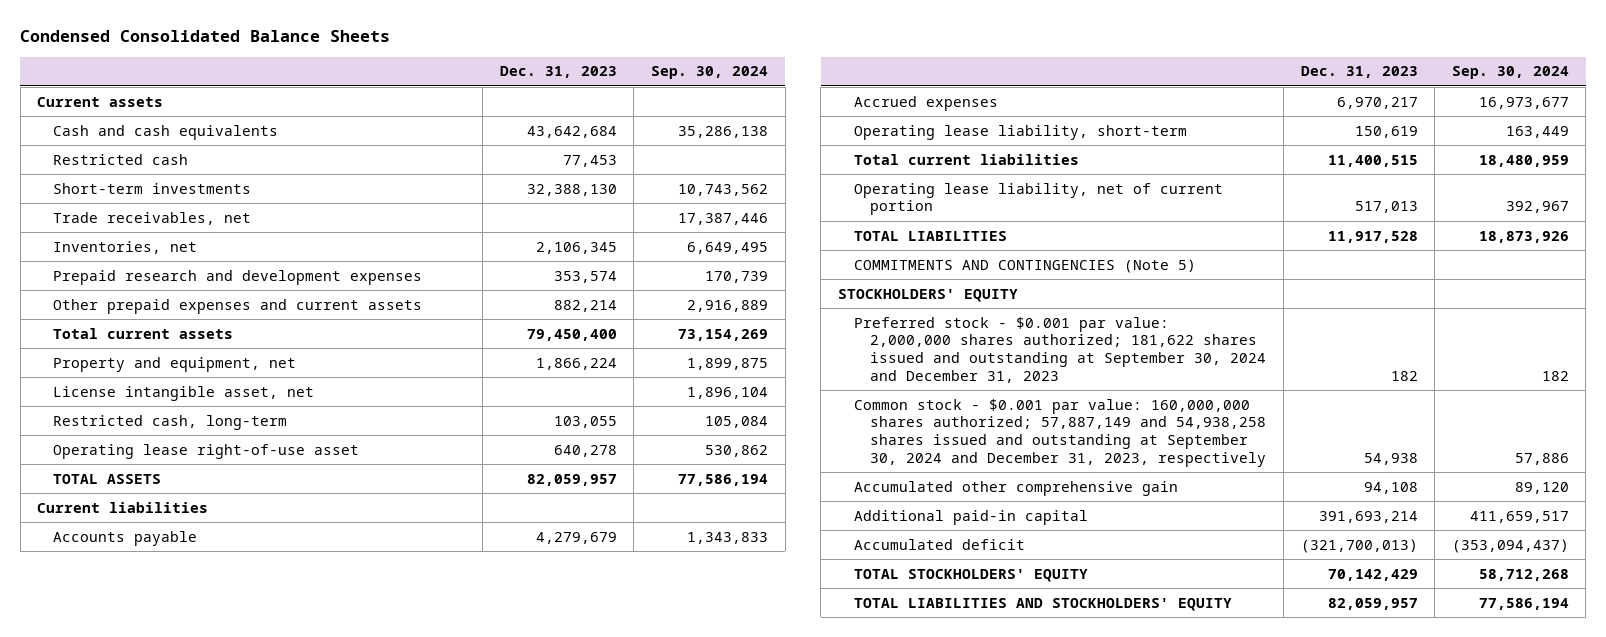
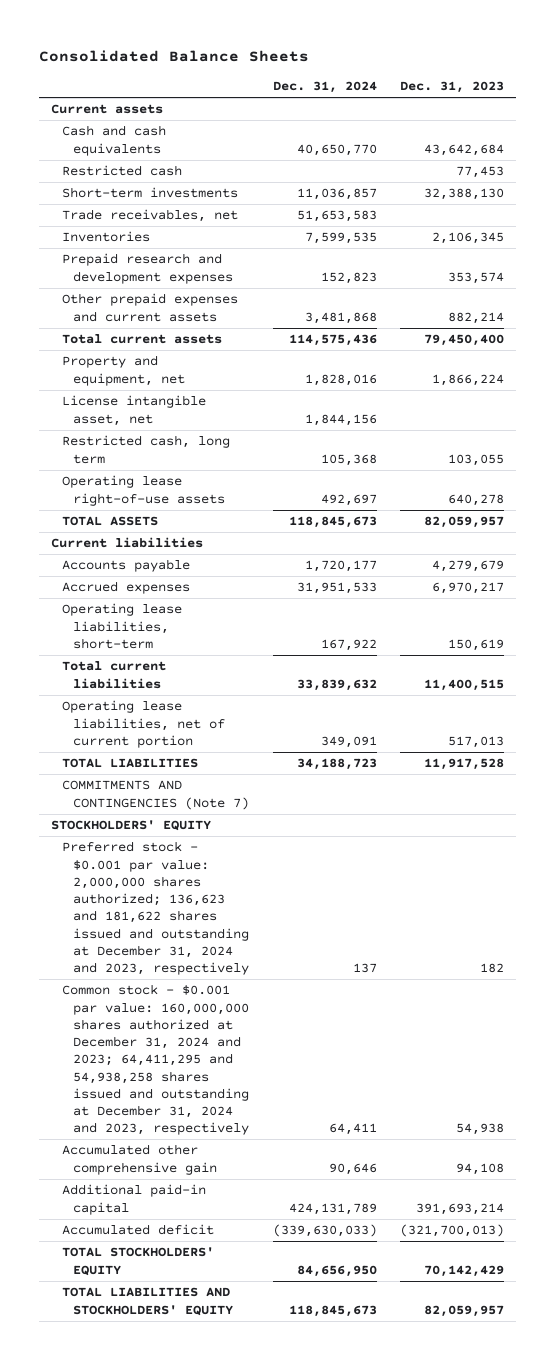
[20,30,391,43] Condensed Consolidated Balance Sheets -> [39,49,310,62] Consolidated Balance Sheets
[651,66,769,80] Sep. 30, 2024 -> none
none -> [272,81,377,94] Dec. 31, 2024
[53,240,198,254] Inventories, net -> [62,231,151,243] Inventories
[53,414,288,430] Restricted cash, long-term -> [62,435,231,464] Restricted cash, long term
[53,443,360,459] Operating lease right-of-use asset -> [62,475,226,506] Operating lease right-of-use assets
[854,124,1188,140] Operating lease liability, short-term -> [62,603,183,649] Operating lease liabilities, short-term
[854,182,1224,216] Operating lease liability, net of current portion -> [62,700,226,748] Operating lease liabilities, net of current portion
[854,258,1197,273] COMMITMENTS AND CONTINGENCIES (Note 5) -> [62,780,250,810] COMMITMENTS AND CONTINGENCIES (Note 7)
[854,316,1267,383] Preferred stock - $0.001 par value: 2,000,000 shares authorized; 181,622 shares issued and outstanding at September 30, 2024 and December 31, 2023 -> [62,841,250,976] Preferred stock - $0.001 par value: 2,000,000 shares authorized; 136,623 and 181,622 shares issued and outstanding at December 31, 2024 and 2023, respectively
[854,398,1267,467] Common stock - $0.001 par value: 160,000,000 shares authorized; 57,887,149 and 54,938,258 shares issued and outstanding at September 30, 2024 and December 31, 2023, respectively -> [62,984,250,1136] Common stock - $0.001 par value: 160,000,000 shares authorized at December 31, 2024 and 2023; 64,411,295 and 54,938,258 shares issued and outstanding at December 31, 2024 and 2023, respectively

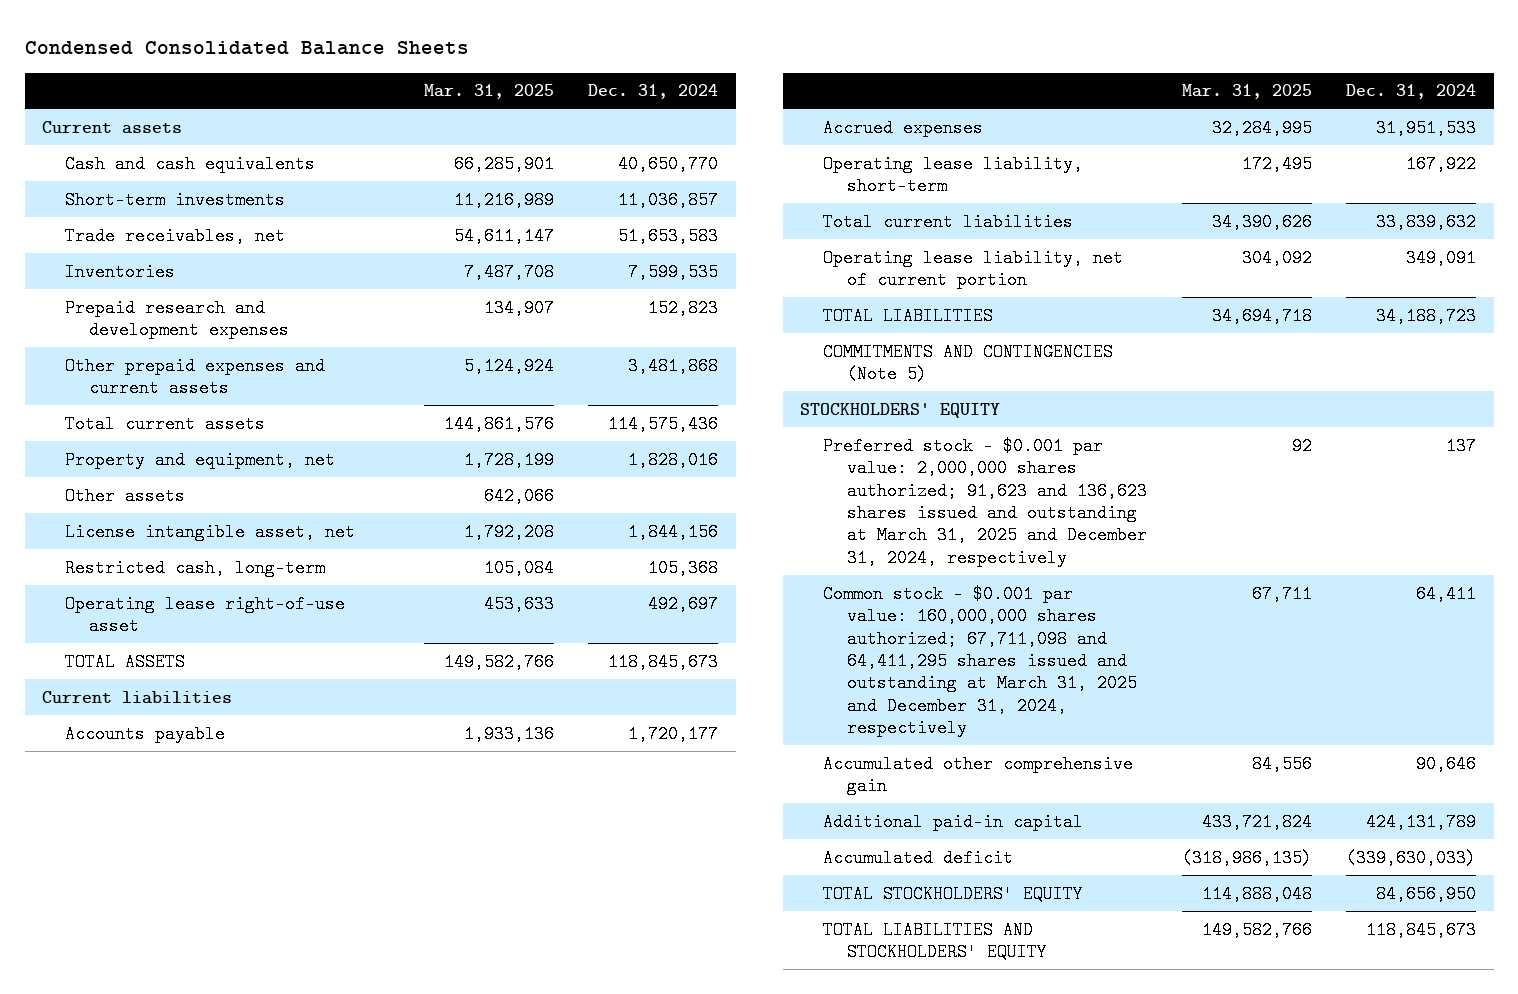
[39,49,310,62] Consolidated Balance Sheets -> [24,40,469,55] Condensed Consolidated Balance Sheets
[399,81,504,94] Dec. 31, 2023 -> none
none -> [423,84,554,100] Mar. 31, 2025
[62,165,183,177] Restricted cash -> none
none -> [65,486,186,505] Other assets
[62,435,231,464] Restricted cash, long term -> [65,558,326,577] Restricted cash, long-term
[62,475,226,506] Operating lease right-of-use assets -> [65,594,346,636] Operating lease right-of-use asset
[62,603,183,649] Operating lease liabilities, short-term -> [823,154,1084,196] Operating lease liability, short-term
[62,700,226,748] Operating lease liabilities, net of current portion -> [823,248,1124,290] Operating lease liability, net of current portion
[62,780,250,810] COMMITMENTS AND CONTINGENCIES (Note 7) -> [823,342,1114,384] COMMITMENTS AND CONTINGENCIES (Note 5)
[62,841,250,976] Preferred stock - $0.001 par value: 2,000,000 shares authorized; 136,623 and 181,622 shares issued and outstanding at December 31, 2024 and 2023, respectively -> [823,436,1147,567] Preferred stock - $0.001 par value: 2,000,000 shares authorized; 91,623 and 136,623 shares issued and outstanding at March 31, 2025 and December 31, 2024, respectively
[62,984,250,1136] Common stock - $0.001 par value: 160,000,000 shares authorized at December 31, 2024 and 2023; 64,411,295 and 54,938,258 shares issued and outstanding at December 31, 2024 and 2023, respectively -> [823,584,1137,738] Common stock - $0.001 par value: 160,000,000 shares authorized; 67,711,098 and 64,411,295 shares issued and outstanding at March 31, 2025 and December 31, 2024, respectively

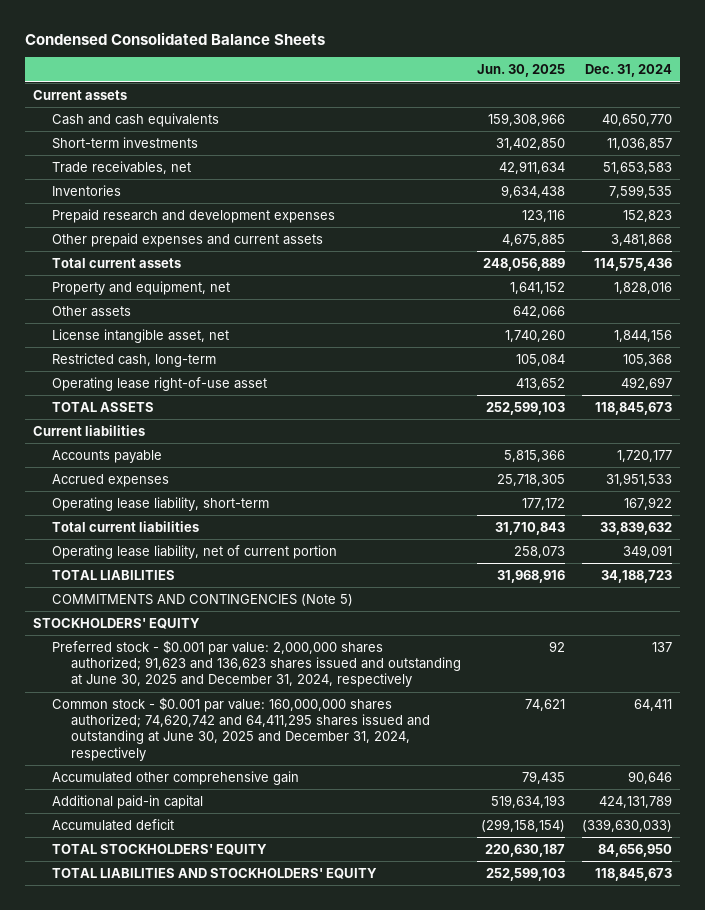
[423,84,554,100] Mar. 31, 2025 -> none
none -> [477,64,566,78] Jun. 30, 2025
[823,436,1147,567] Preferred stock - $0.001 par value: 2,000,000 shares authorized; 91,623 and 136,623 shares issued and outstanding at March 31, 2025 and December 31, 2024, respectively -> [51,639,461,688] Preferred stock - $0.001 par value: 2,000,000 shares authorized; 91,623 and 136,623 shares issued and outstanding at June 30, 2025 and December 31, 2024, respectively
[823,584,1137,738] Common stock - $0.001 par value: 160,000,000 shares authorized; 67,711,098 and 64,411,295 shares issued and outstanding at March 31, 2025 and December 31, 2024, respectively -> [51,696,430,761] Common stock - $0.001 par value: 160,000,000 shares authorized; 74,620,742 and 64,411,295 shares issued and outstanding at June 30, 2025 and December 31, 2024, respectively

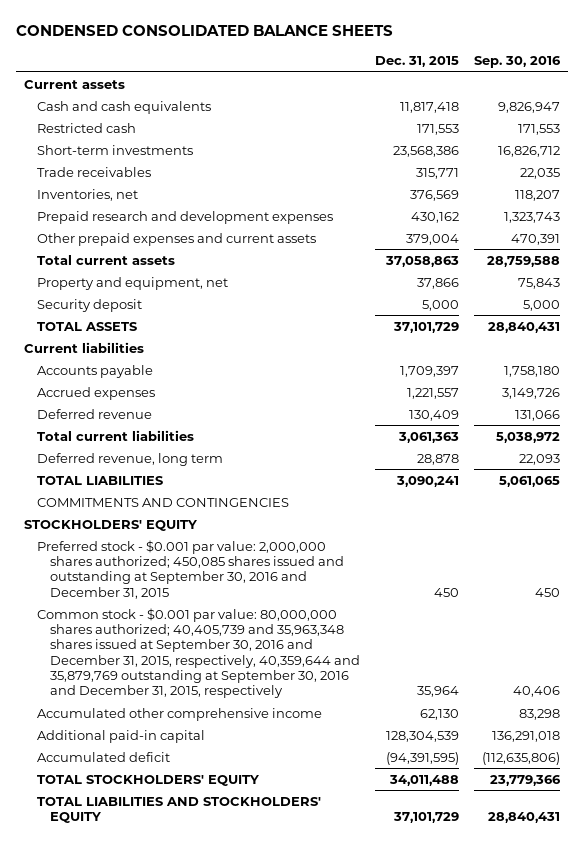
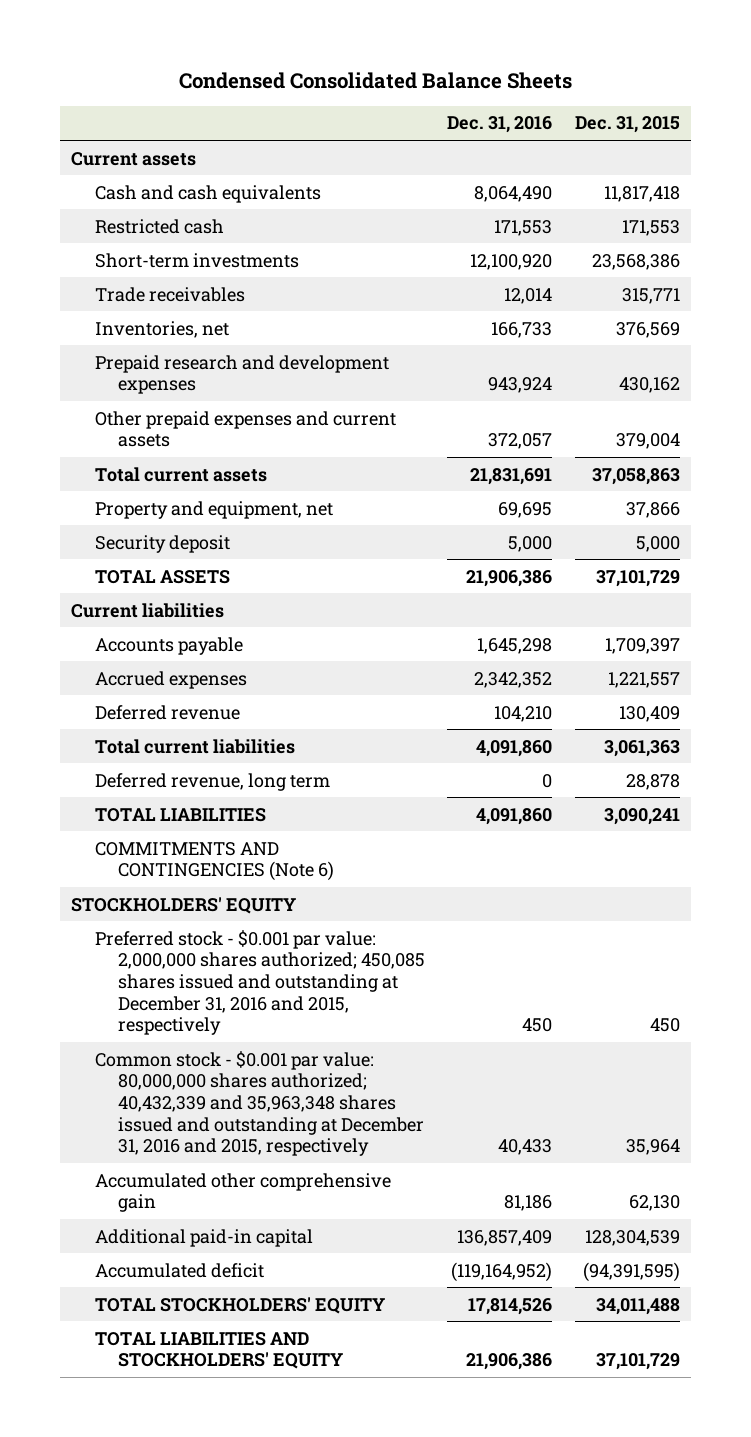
[16,25,394,37] CONDENSED CONSOLIDATED BALANCE SHEETS -> [178,71,572,89] Condensed Consolidated Balance Sheets
[474,56,562,69] Sep. 30, 2016 -> none
none -> [447,116,553,134] Dec. 31, 2016
[36,497,289,507] COMMITMENTS AND CONTINGENCIES -> [94,841,334,882] COMMITMENTS AND CONTINGENCIES (Note 6)
[36,539,344,599] Preferred stock - $0.001 par value: 2,000,000 shares authorized; 450,085 shares issued and outstanding at September 30, 2016 and December 31, 2015 -> [94,929,425,1036] Preferred stock - $0.001 par value: 2,000,000 shares authorized; 450,085 shares issued and outstanding at December 31, 2016 and 2015, respectively
[36,607,360,699] Common stock - $0.001 par value: 80,000,000 shares authorized; 40,405,739 and 35,963,348 shares issued at September 30, 2016 and December 31, 2015, respectively, 40,359,644 and 35,879,769 outstanding at September 30, 2016 and December 31, 2015, respectively -> [94,1050,424,1157] Common stock - $0.001 par value: 80,000,000 shares authorized; 40,432,339 and 35,963,348 shares issued and outstanding at December 31, 2016 and 2015, respectively
[36,707,322,721] Accumulated other comprehensive income -> [94,1172,391,1213] Accumulated other comprehensive gain

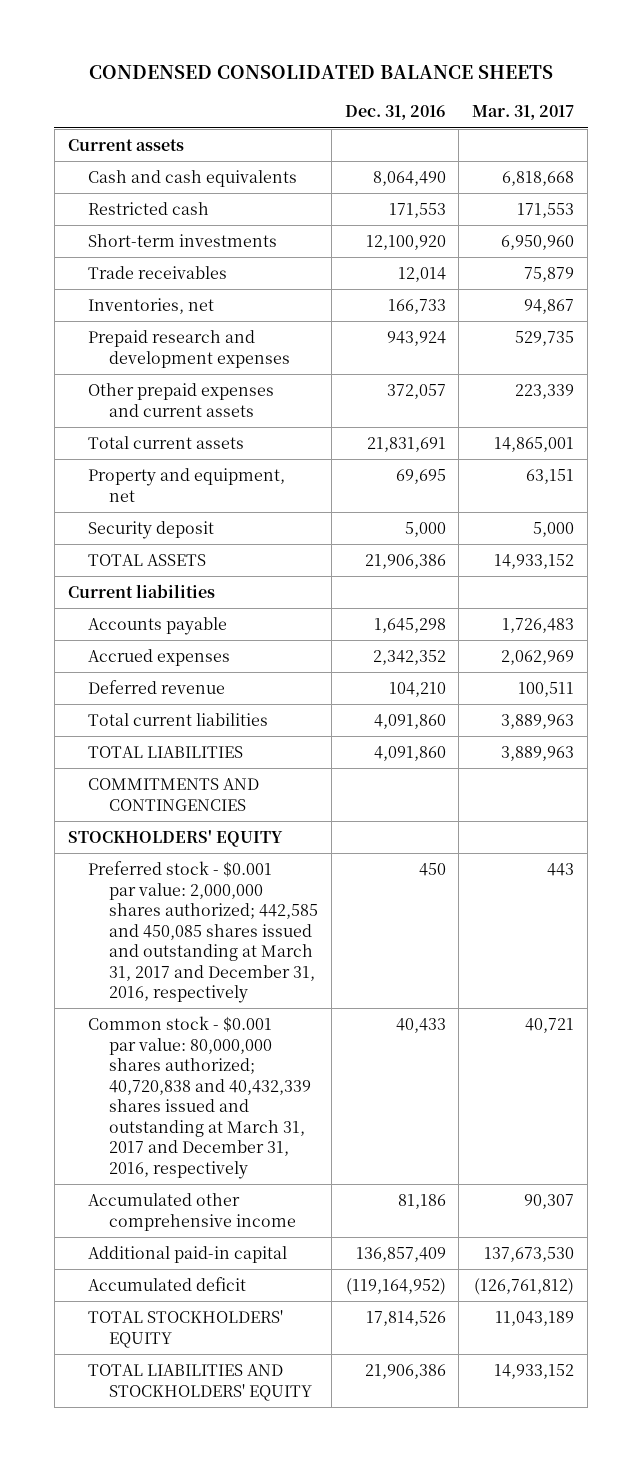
[178,71,572,89] Condensed Consolidated Balance Sheets -> [88,65,553,80] CONDENSED CONSOLIDATED BALANCE SHEETS
[574,116,680,134] Dec. 31, 2015 -> none
none -> [472,105,575,121] Mar. 31, 2017
[94,772,330,791] Deferred revenue, long term -> none
[94,841,334,882] COMMITMENTS AND CONTINGENCIES (Note 6) -> [88,778,260,811] COMMITMENTS AND CONTINGENCIES
[94,929,425,1036] Preferred stock - $0.001 par value: 2,000,000 shares authorized; 450,085 shares issued and outstanding at December 31, 2016 and 2015, respectively -> [88,861,318,1004] Preferred stock - $0.001 par value: 2,000,000 shares authorized; 442,585 and 450,085 shares issued and outstanding at March 31, 2017 and December 31, 2016, respectively
[94,1050,424,1157] Common stock - $0.001 par value: 80,000,000 shares authorized; 40,432,339 and 35,963,348 shares issued and outstanding at December 31, 2016 and 2015, respectively -> [88,1016,311,1179] Common stock - $0.001 par value: 80,000,000 shares authorized; 40,720,838 and 40,432,339 shares issued and outstanding at March 31, 2017 and December 31, 2016, respectively
[94,1172,391,1213] Accumulated other comprehensive gain -> [88,1193,296,1231] Accumulated other comprehensive income

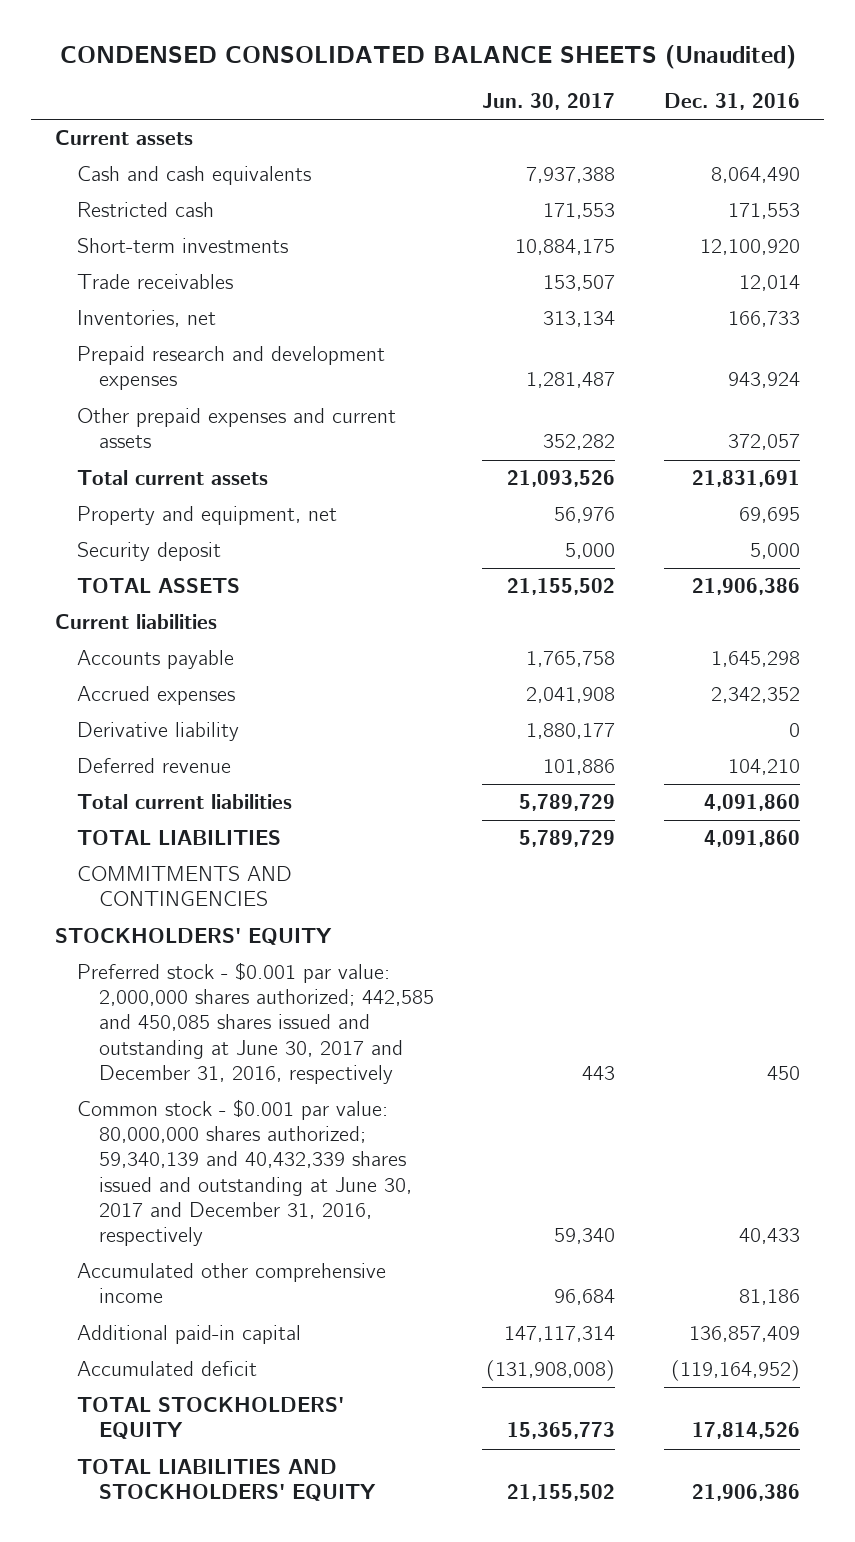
[88,65,553,80] CONDENSED CONSOLIDATED BALANCE SHEETS -> [59,44,796,69] CONDENSED CONSOLIDATED BALANCE SHEETS (Unaudited)
[472,105,575,121] Mar. 31, 2017 -> none
none -> [482,93,616,111] Jun. 30, 2017
none -> [76,722,239,742] Derivative liability
[88,861,318,1004] Preferred stock - $0.001 par value: 2,000,000 shares authorized; 442,585 and 450,085 shares issued and outstanding at March 31, 2017 and December 31, 2016, respectively -> [76,962,434,1084] Preferred stock - $0.001 par value: 2,000,000 shares authorized; 442,585 and 450,085 shares issued and outstanding at June 30, 2017 and December 31, 2016, respectively
[88,1016,311,1179] Common stock - $0.001 par value: 80,000,000 shares authorized; 40,720,838 and 40,432,339 shares issued and outstanding at March 31, 2017 and December 31, 2016, respectively -> [76,1099,412,1246] Common stock - $0.001 par value: 80,000,000 shares authorized; 59,340,139 and 40,432,339 shares issued and outstanding at June 30, 2017 and December 31, 2016, respectively

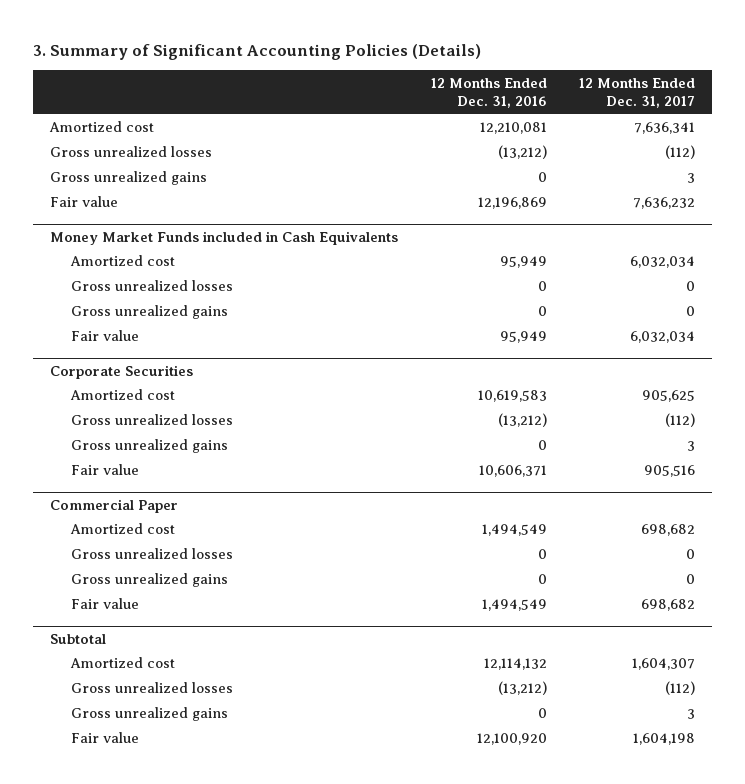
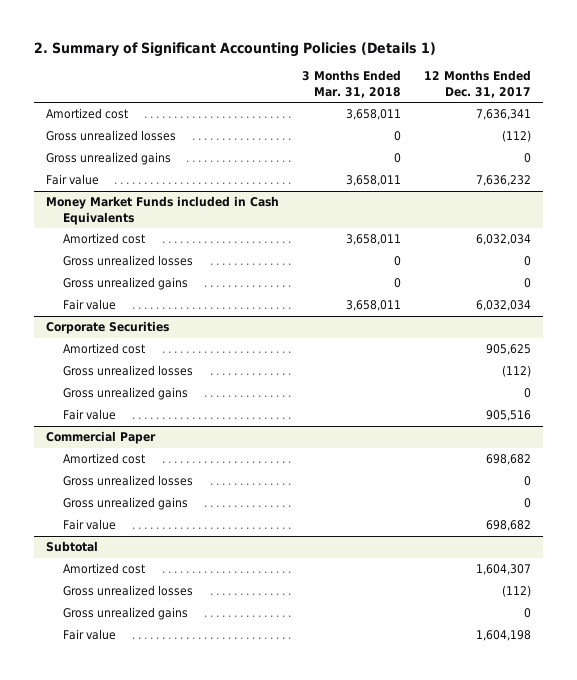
[33,43,482,60] 3. Summary of Significant Accounting Policies (Details) -> [34,42,437,58] 2. Summary of Significant Accounting Policies (Details 1)
[430,77,547,109] 12 Months Ended Dec. 31, 2016 -> none
none -> [302,70,402,98] 3 Months Ended Mar. 31, 2018
[687,173,696,184] 3 -> [524,153,532,164] 0
[687,441,696,452] 3 -> [524,388,532,399] 0
[687,709,696,720] 3 -> [524,608,532,619] 0

